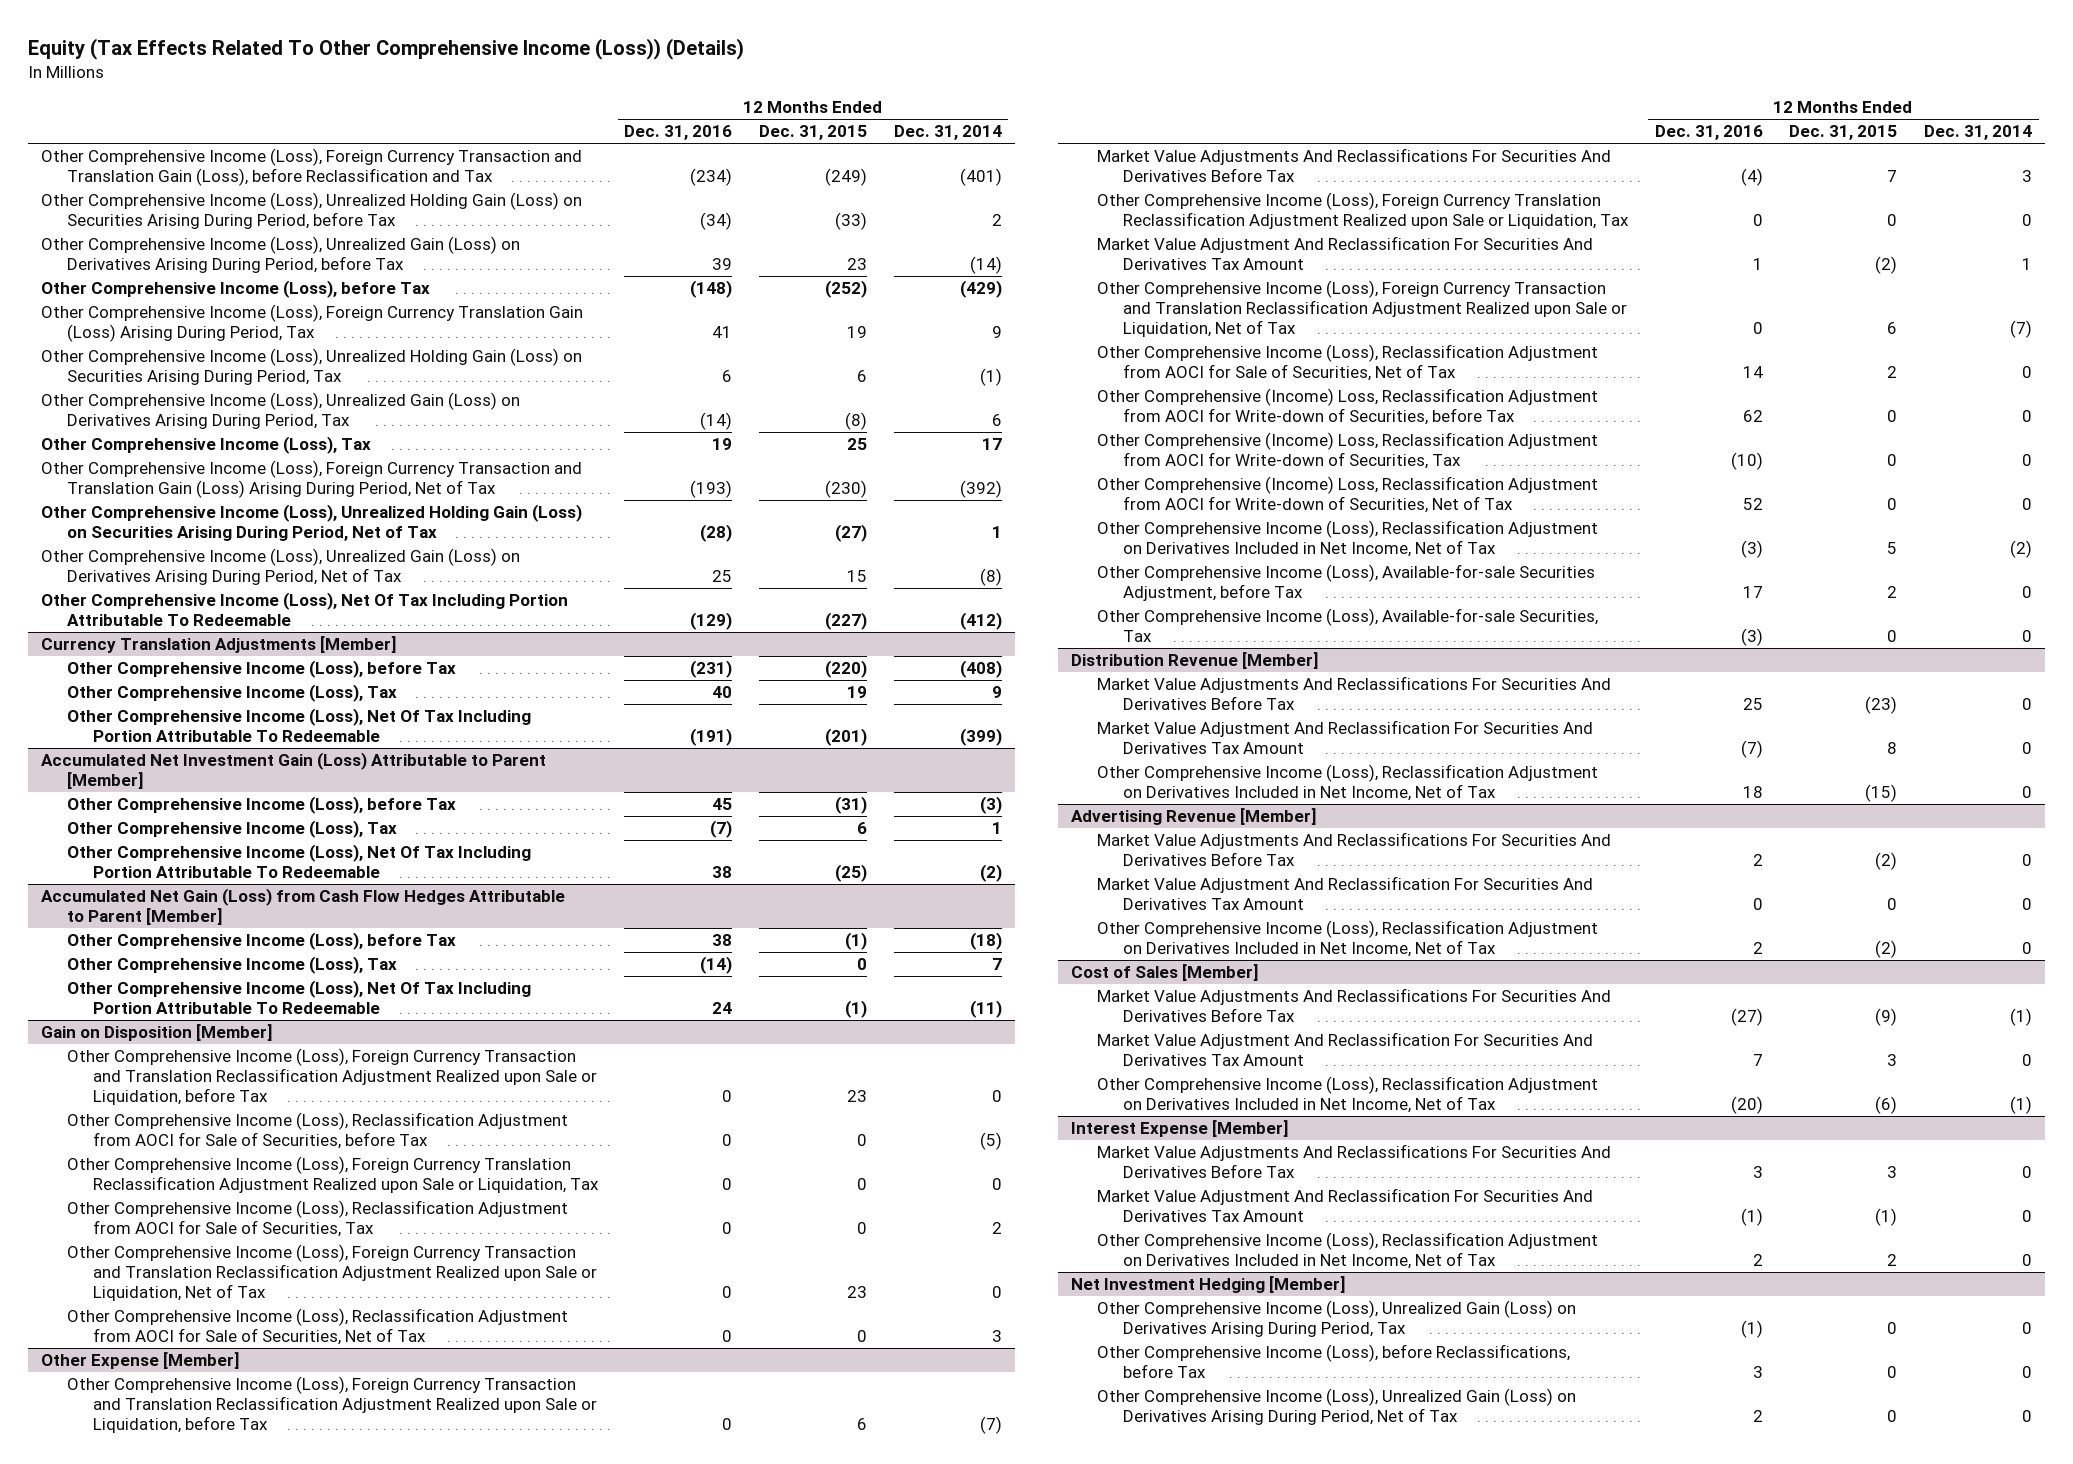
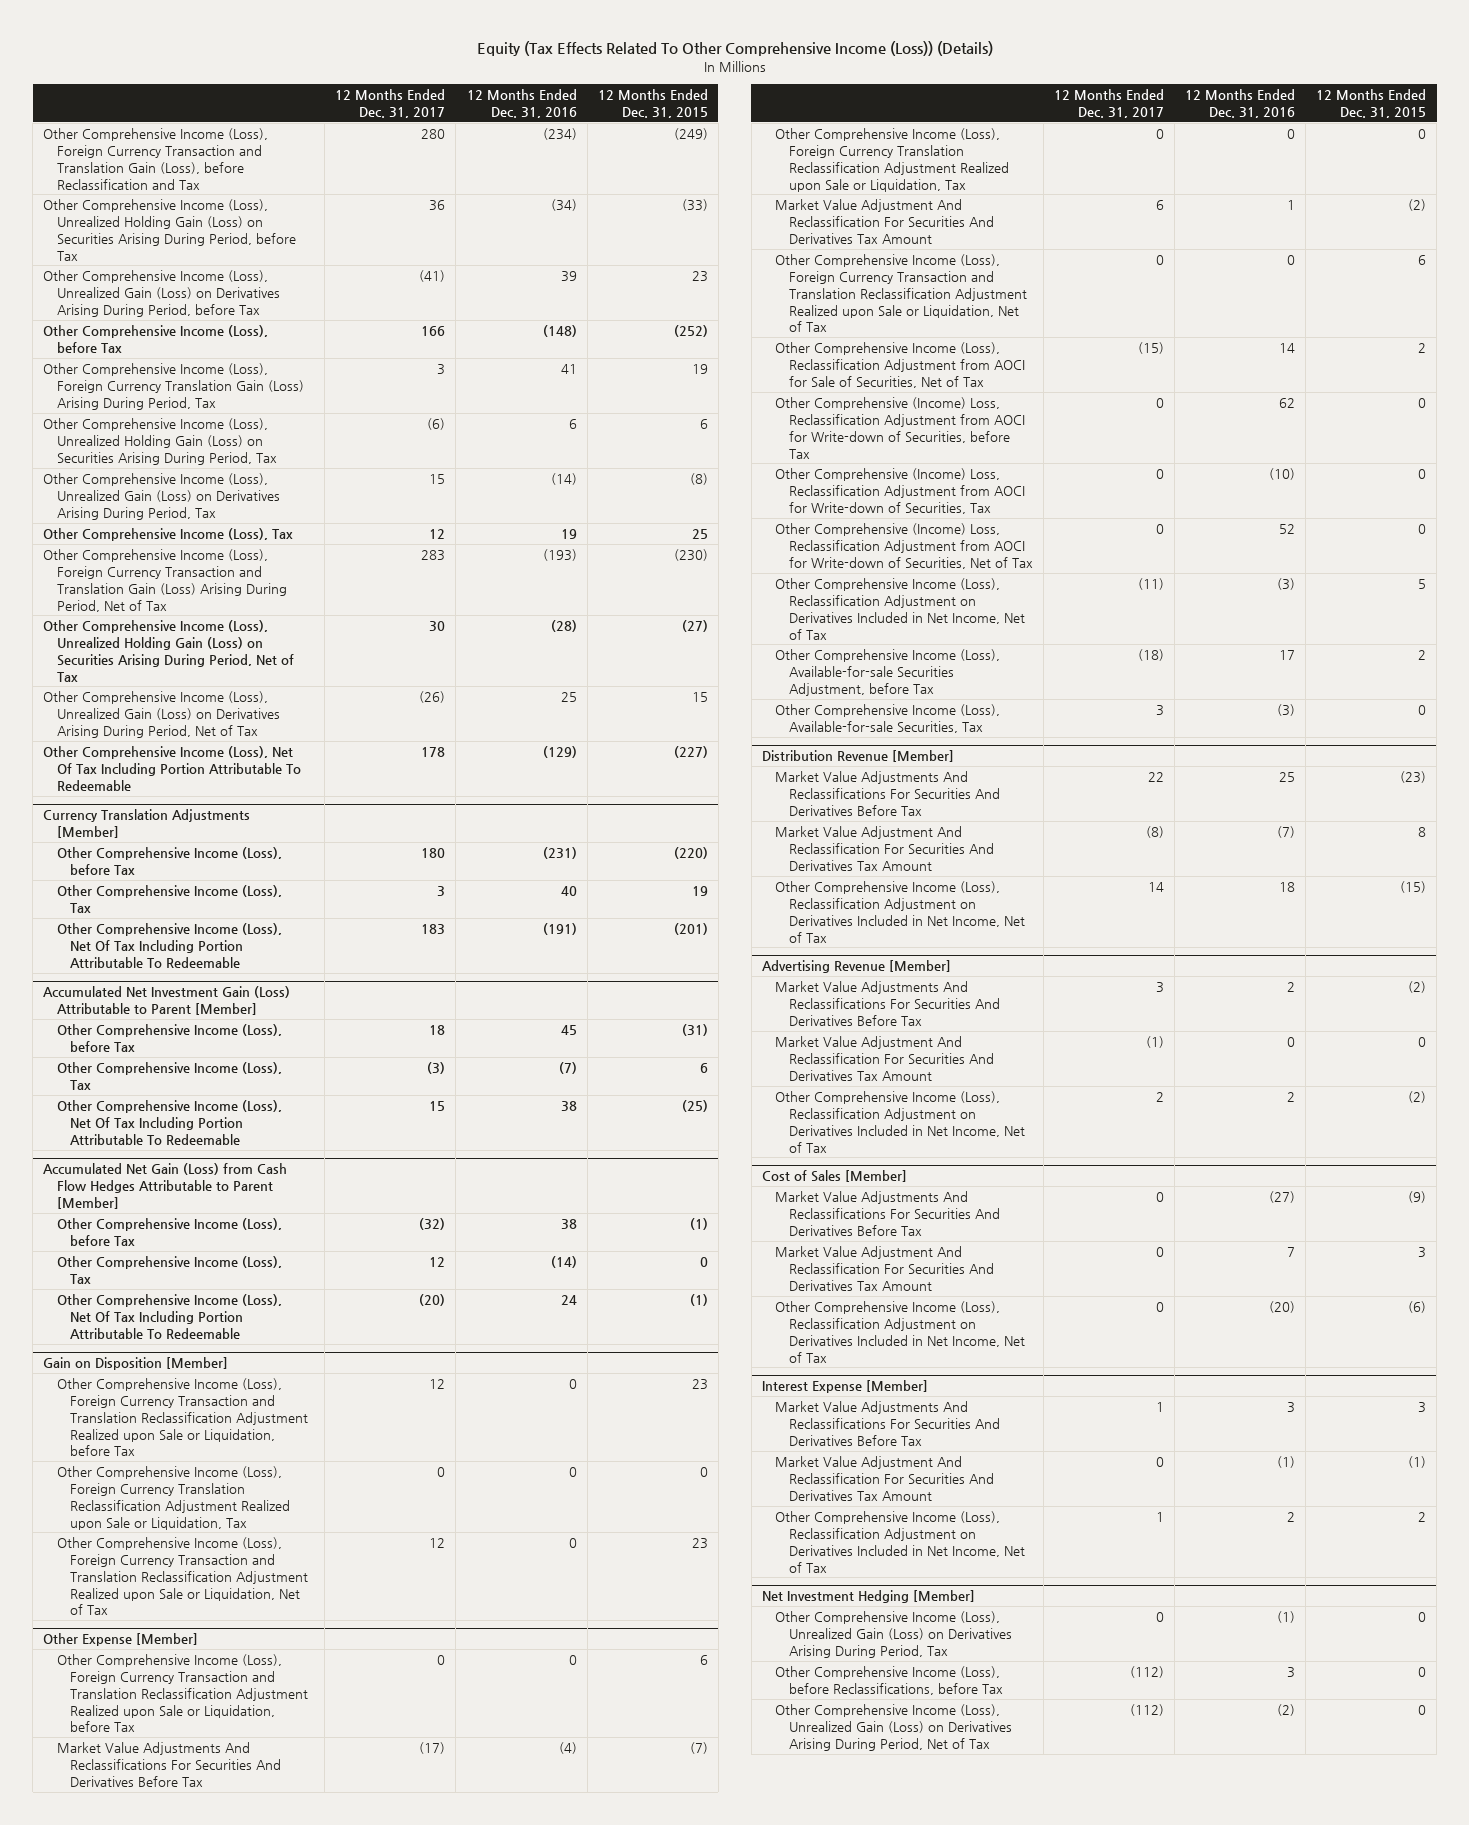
[893,125,1002,141] Dec. 31, 2014 -> none
none -> [335,88,446,118] 12 Months Ended Dec. 31, 2017
[67,1112,569,1149] Other Comprehensive Income (Loss), Reclassification Adjustment from AOCI for Sale of Securities, before Tax -> none
[67,1200,569,1237] Other Comprehensive Income (Loss), Reclassification Adjustment from AOCI for Sale of Securities, Tax -> none
[67,1308,569,1345] Other Comprehensive Income (Loss), Reclassification Adjustment from AOCI for Sale of Securities, Net of Tax -> none
[1887,169,1898,182] 7 -> [689,1742,708,1755] (7)
[1752,1409,1763,1422] 2 -> [1277,1704,1296,1717] (2)

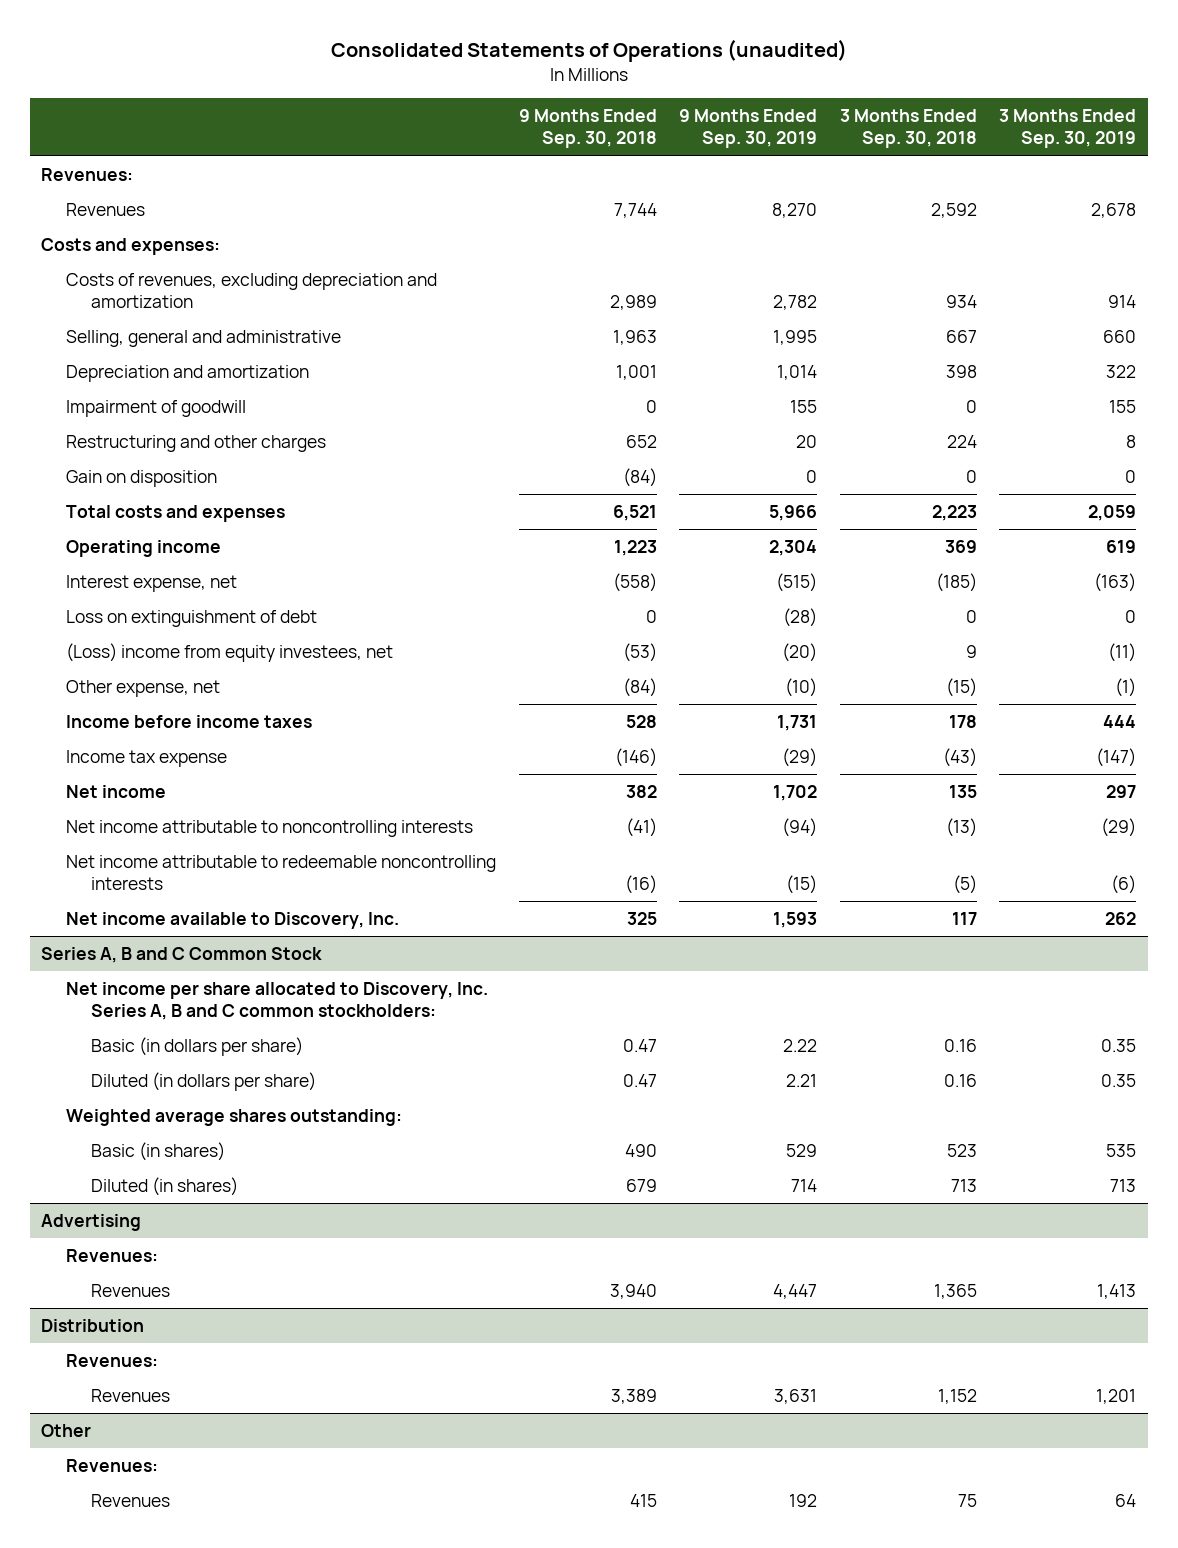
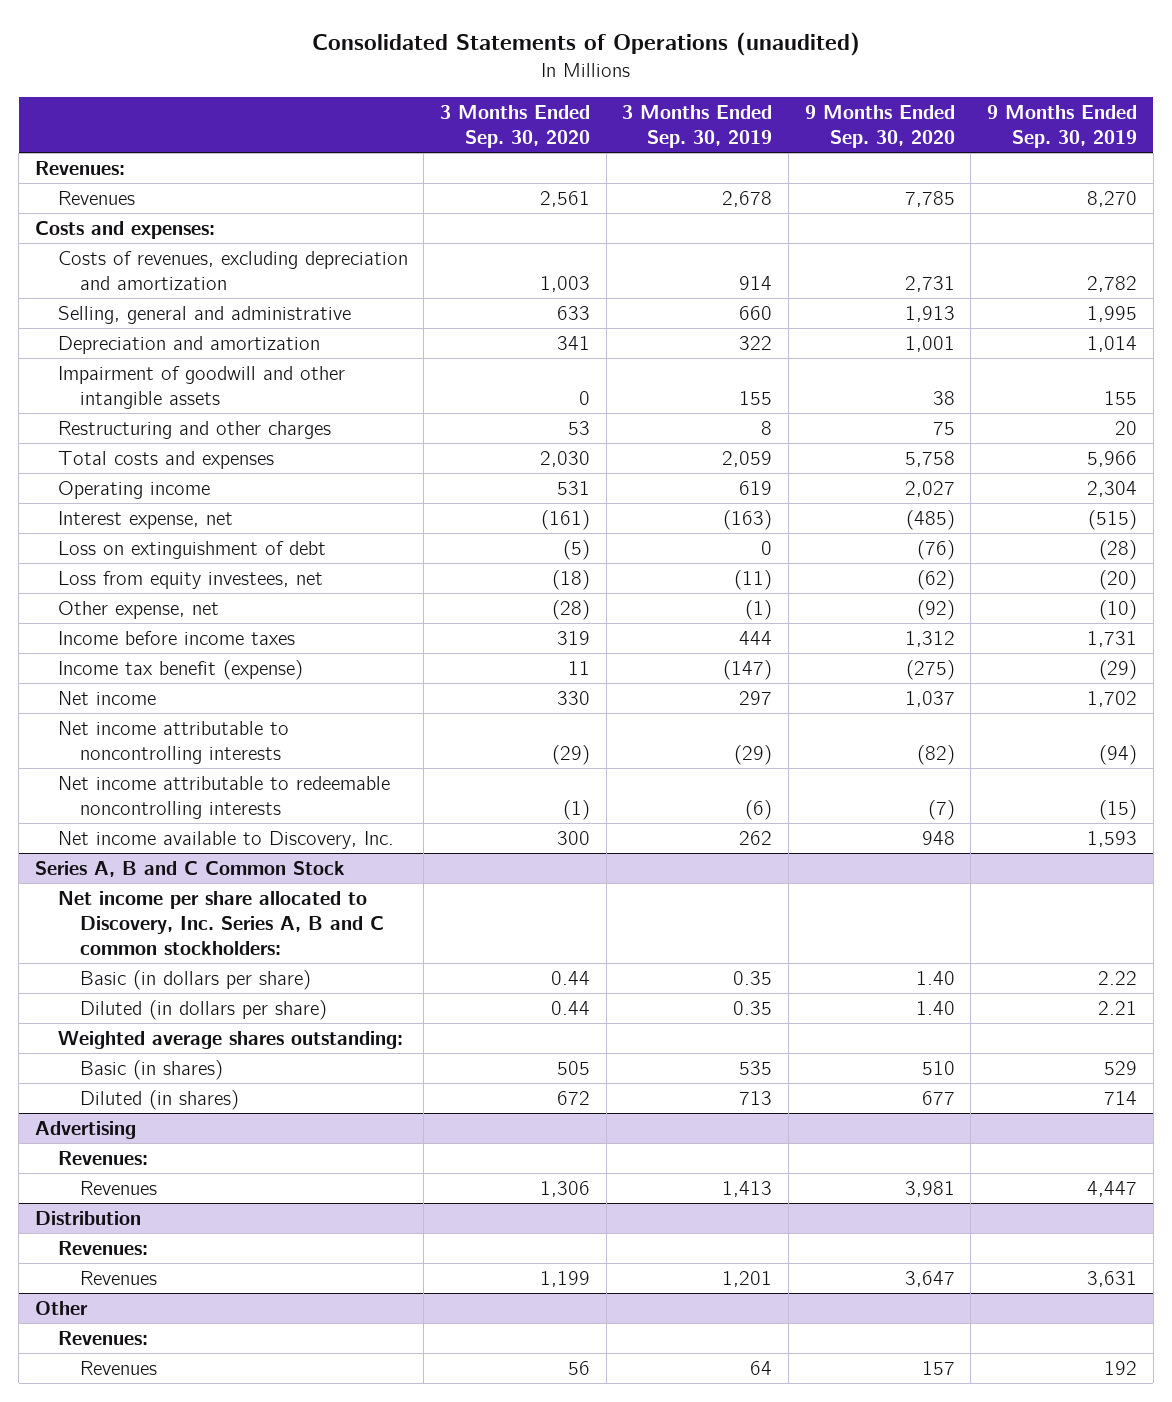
[518,109,657,149] 9 Months Ended Sep. 30, 2018 -> none
[839,109,977,149] 3 Months Ended Sep. 30, 2018 -> none
none -> [439,105,590,149] 3 Months Ended Sep. 30, 2020
none -> [804,105,955,149] 9 Months Ended Sep. 30, 2020
[66,399,247,417] Impairment of goodwill -> [57,366,345,409] Impairment of goodwill and other intangible assets
[66,469,218,487] Gain on disposition -> none
[66,642,394,662] (Loss) income from equity investees, net -> [57,571,323,590] Loss from equity investees, net
[66,749,228,767] Income tax expense -> [57,660,303,681] Income tax benefit (expense)

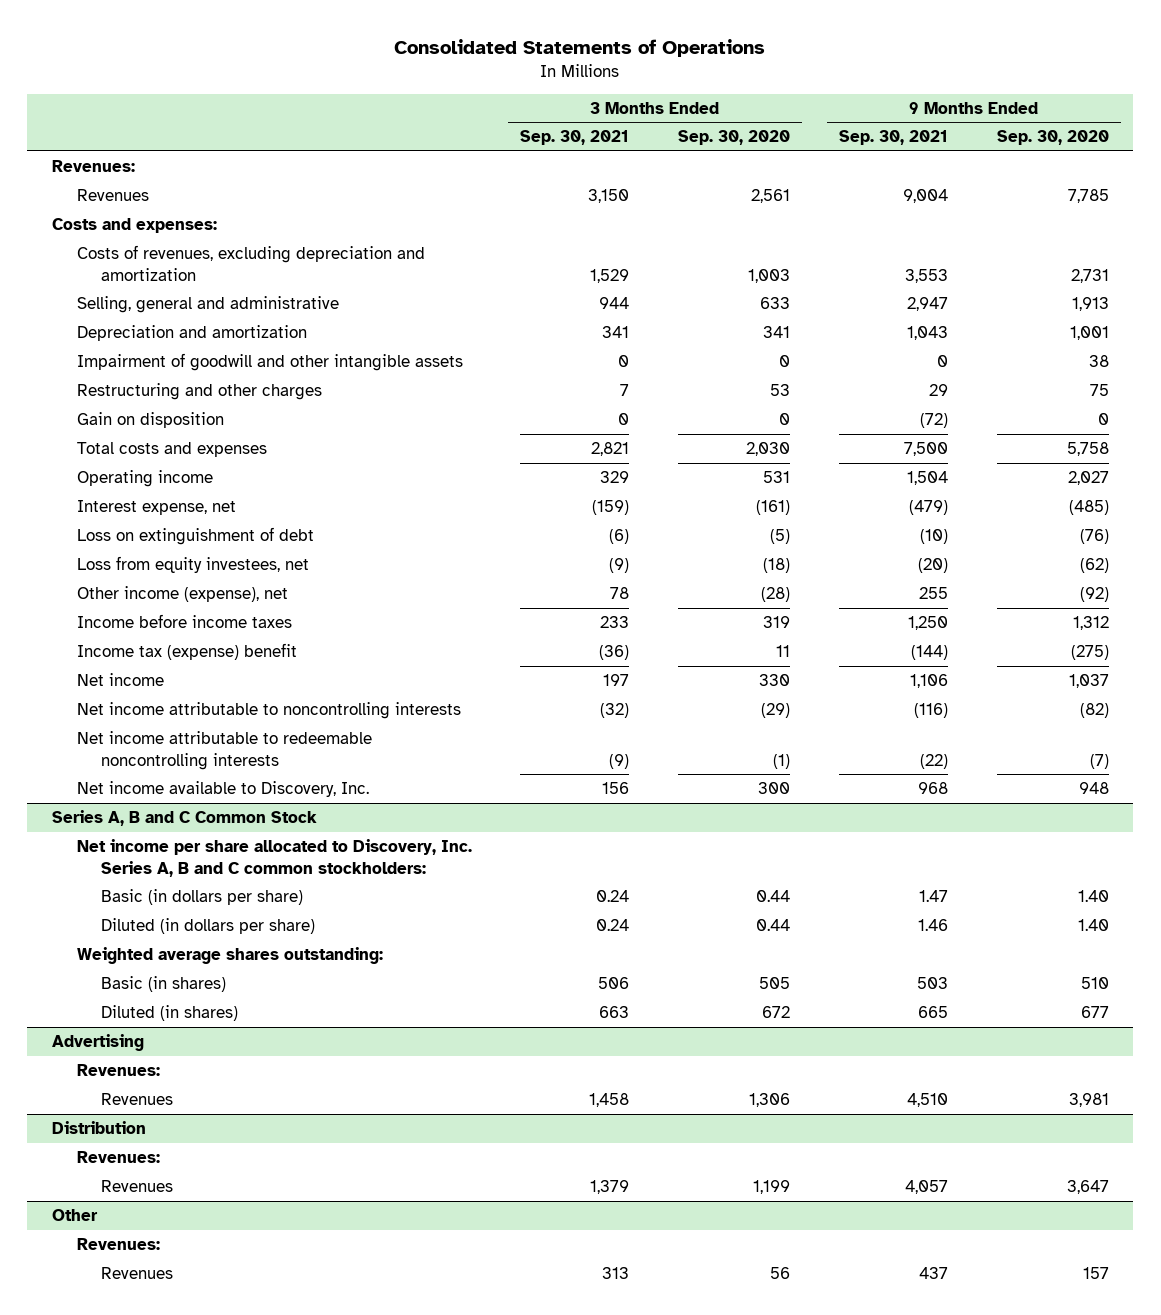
[311,31,860,56] Consolidated Statements of Operations (unaudited) -> [394,38,766,57] Consolidated Statements of Operations
[622,105,773,149] 3 Months Ended Sep. 30, 2019 -> none
[986,105,1137,149] 9 Months Ended Sep. 30, 2019 -> none
none -> [520,130,630,146] Sep. 30, 2021
none -> [838,130,948,146] Sep. 30, 2021
none -> [76,412,224,429] Gain on disposition
[57,601,219,620] Other expense, net -> [76,586,288,603] Other income (expense), net
[57,660,303,681] Income tax benefit (expense) -> [76,643,297,661] Income tax (expense) benefit

